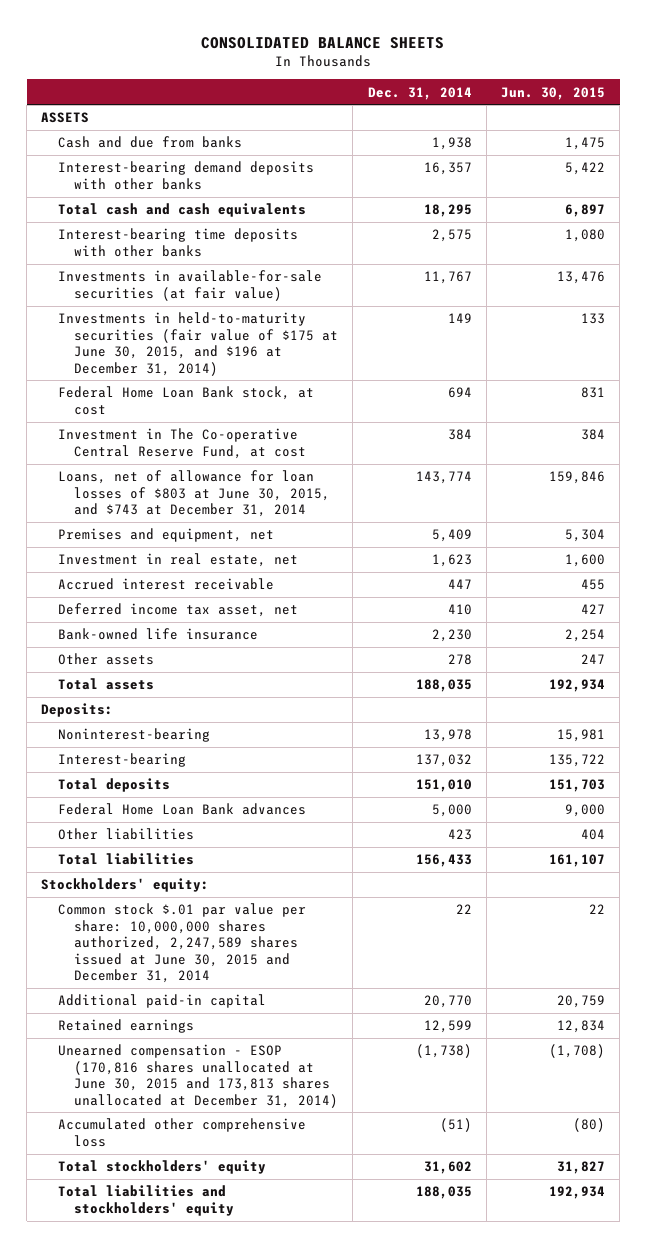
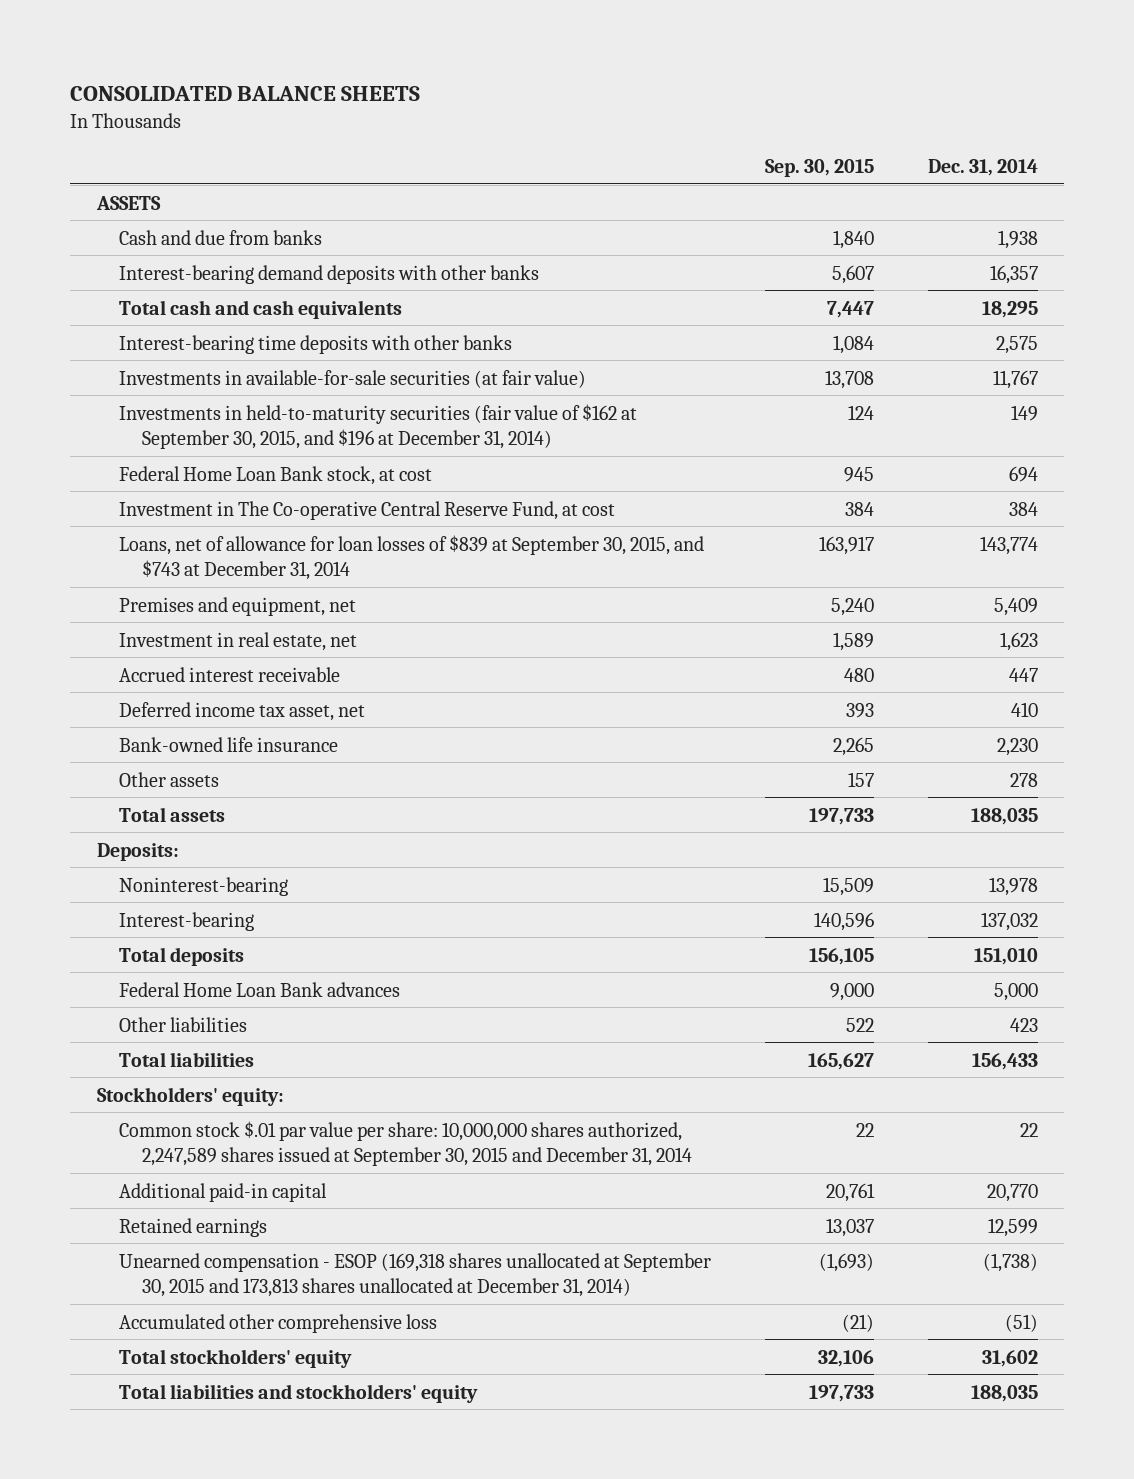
[500,86,605,100] Jun. 30, 2015 -> none
none -> [765,159,875,178] Sep. 30, 2015
[57,312,339,376] Investments in held-to-maturity securities (fair value of $175 at June 30, 2015, and $196 at December 31, 2014) -> [119,403,638,449] Investments in held-to-maturity securities (fair value of $162 at September 30, 2015, and $196 at December 31, 2014)
[57,470,331,518] Loans, net of allowance for loan losses of $803 at June 30, 2015, and $743 at December 31, 2014 -> [119,534,705,580] Loans, net of allowance for loan losses of $839 at September 30, 2015, and $743 at December 31, 2014
[57,903,306,984] Common stock $.01 par value per share: 10,000,000 shares authorized, 2,247,589 shares issued at June 30, 2015 and December 31, 2014 -> [119,1120,693,1166] Common stock $.01 par value per share: 10,000,000 shares authorized, 2,247,589 shares issued at September 30, 2015 and December 31, 2014
[57,1044,339,1108] Unearned compensation - ESOP (170,816 shares unallocated at June 30, 2015 and 173,813 shares unallocated at December 31, 2014) -> [119,1252,712,1297] Unearned compensation - ESOP (169,318 shares unallocated at September 30, 2015 and 173,813 shares unallocated at December 31, 2014)

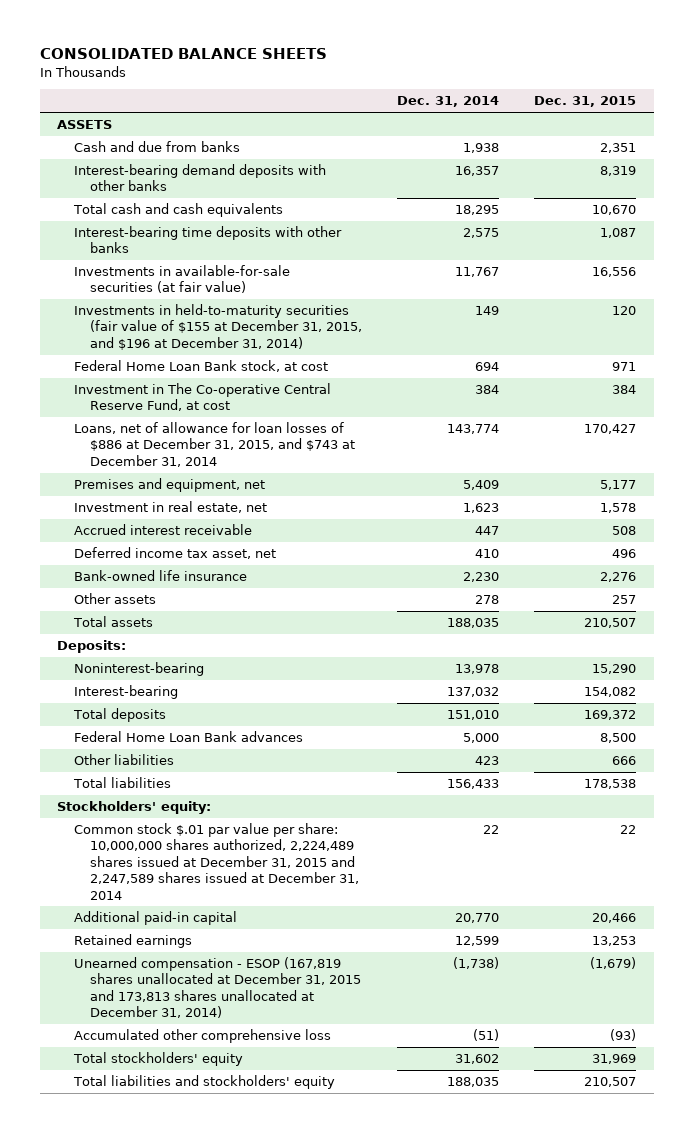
[765,159,875,178] Sep. 30, 2015 -> none
none -> [534,96,637,108] Dec. 31, 2015
[119,403,638,449] Investments in held-to-maturity securities (fair value of $162 at September 30, 2015, and $196 at December 31, 2014) -> [73,304,363,350] Investments in held-to-maturity securities (fair value of $155 at December 31, 2015, and $196 at December 31, 2014)
[119,534,705,580] Loans, net of allowance for loan losses of $839 at September 30, 2015, and $743 at December 31, 2014 -> [73,422,356,467] Loans, net of allowance for loan losses of $886 at December 31, 2015, and $743 at December 31, 2014
[119,1120,693,1166] Common stock $.01 par value per share: 10,000,000 shares authorized, 2,247,589 shares issued at September 30, 2015 and December 31, 2014 -> [73,823,360,900] Common stock $.01 par value per share: 10,000,000 shares authorized, 2,224,489 shares issued at December 31, 2015 and 2,247,589 shares issued at December 31, 2014
[119,1252,712,1297] Unearned compensation - ESOP (169,318 shares unallocated at September 30, 2015 and 173,813 shares unallocated at December 31, 2014) -> [73,957,362,1019] Unearned compensation - ESOP (167,819 shares unallocated at December 31, 2015 and 173,813 shares unallocated at December 31, 2014)

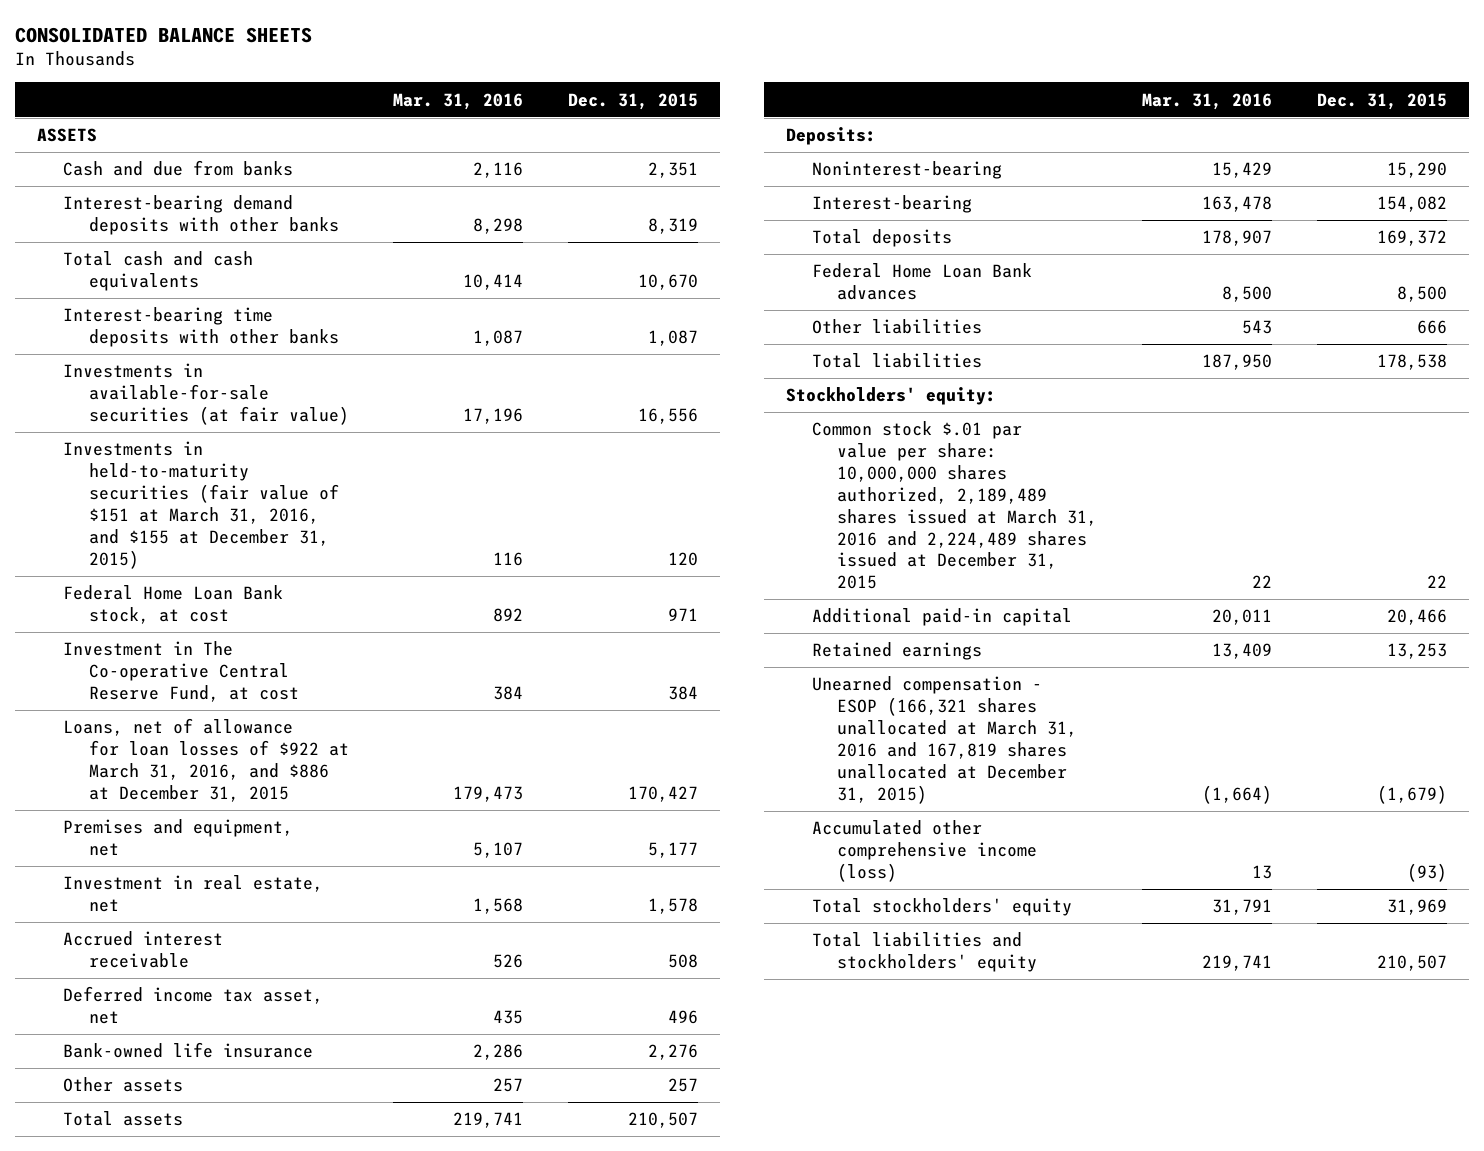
[397,96,500,108] Dec. 31, 2014 -> none
none -> [393,92,524,110] Mar. 31, 2016
[73,304,363,350] Investments in held-to-maturity securities (fair value of $155 at December 31, 2015, and $196 at December 31, 2014) -> [63,441,339,569] Investments in held-to-maturity securities (fair value of $151 at March 31, 2016, and $155 at December 31, 2015)
[73,422,356,467] Loans, net of allowance for loan losses of $886 at December 31, 2015, and $743 at December 31, 2014 -> [63,718,349,802] Loans, net of allowance for loan losses of $922 at March 31, 2016, and $886 at December 31, 2015
[73,823,360,900] Common stock $.01 par value per share: 10,000,000 shares authorized, 2,224,489 shares issued at December 31, 2015 and 2,247,589 shares issued at December 31, 2014 -> [811,421,1098,590] Common stock $.01 par value per share: 10,000,000 shares authorized, 2,189,489 shares issued at March 31, 2016 and 2,224,489 shares issued at December 31, 2015
[73,957,362,1019] Unearned compensation - ESOP (167,819 shares unallocated at December 31, 2015 and 173,813 shares unallocated at December 31, 2014) -> [811,676,1078,804] Unearned compensation - ESOP (166,321 shares unallocated at March 31, 2016 and 167,819 shares unallocated at December 31, 2015)
[73,1029,331,1044] Accumulated other comprehensive loss -> [811,820,1038,882] Accumulated other comprehensive income (loss)

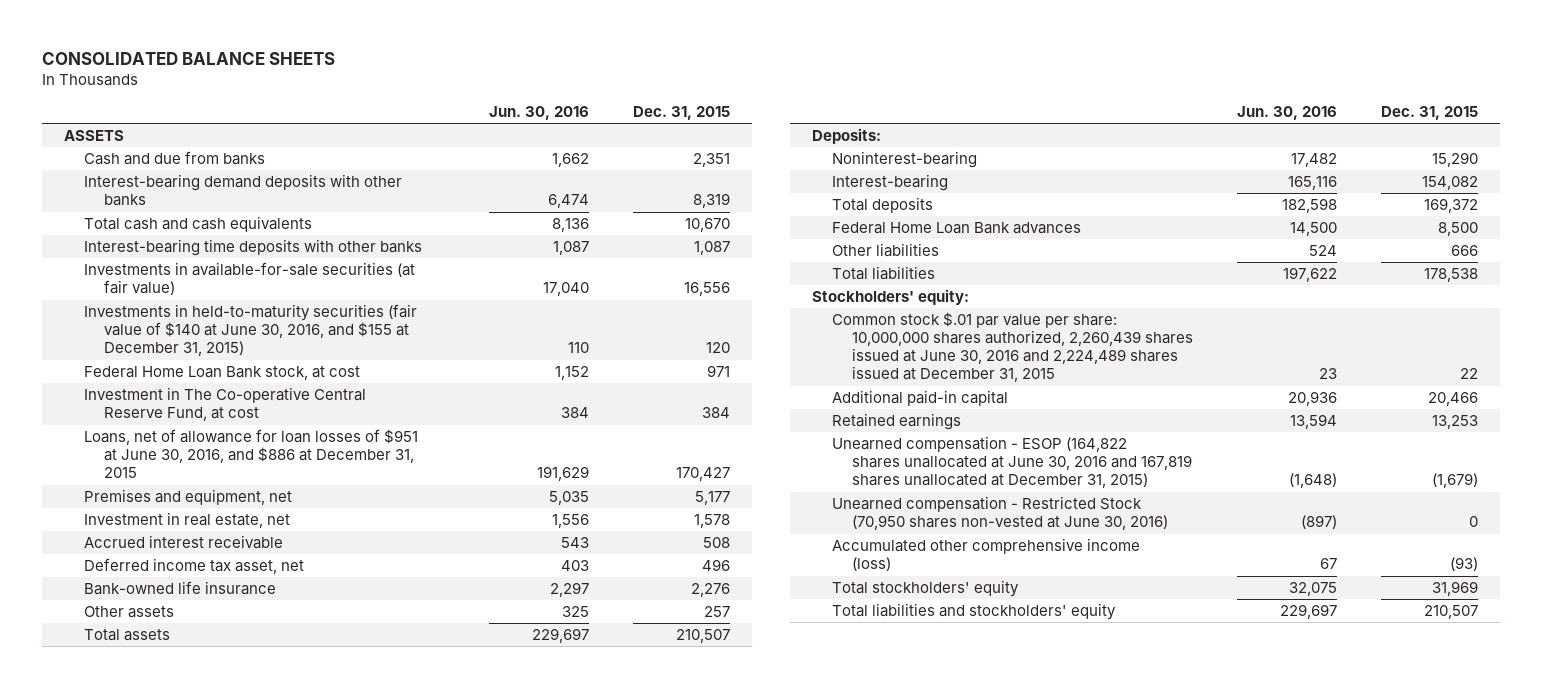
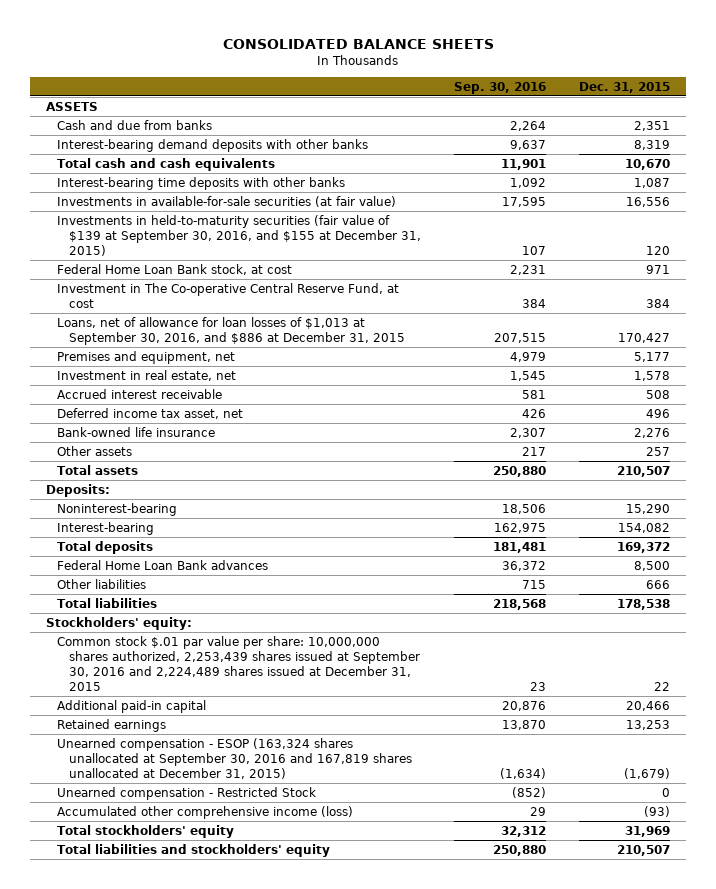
[489,106,590,121] Jun. 30, 2016 -> none
none -> [453,81,546,94] Sep. 30, 2016
[83,304,417,357] Investments in held-to-maturity securities (fair value of $140 at June 30, 2016, and $155 at December 31, 2015) -> [57,214,421,256] Investments in held-to-maturity securities (fair value of $139 at September 30, 2016, and $155 at December 31, 2015)
[83,429,418,479] Loans, net of allowance for loan losses of $951 at June 30, 2016, and $886 at December 31, 2015 -> [57,316,405,345] Loans, net of allowance for loan losses of $1,013 at September 30, 2016, and $886 at December 31, 2015
[831,312,1193,383] Common stock $.01 par value per share: 10,000,000 shares authorized, 2,260,439 shares issued at June 30, 2016 and 2,224,489 shares issued at December 31, 2015 -> [57,635,420,691] Common stock $.01 par value per share: 10,000,000 shares authorized, 2,253,439 shares issued at September 30, 2016 and 2,224,489 shares issued at December 31, 2015
[831,436,1192,489] Unearned compensation - ESOP (164,822 shares unallocated at June 30, 2016 and 167,819 shares unallocated at December 31, 2015) -> [57,737,412,779] Unearned compensation - ESOP (163,324 shares unallocated at September 30, 2016 and 167,819 shares unallocated at December 31, 2015)
[831,496,1168,531] Unearned compensation - Restricted Stock (70,950 shares non-vested at June 30, 2016) -> [57,786,317,800] Unearned compensation - Restricted Stock

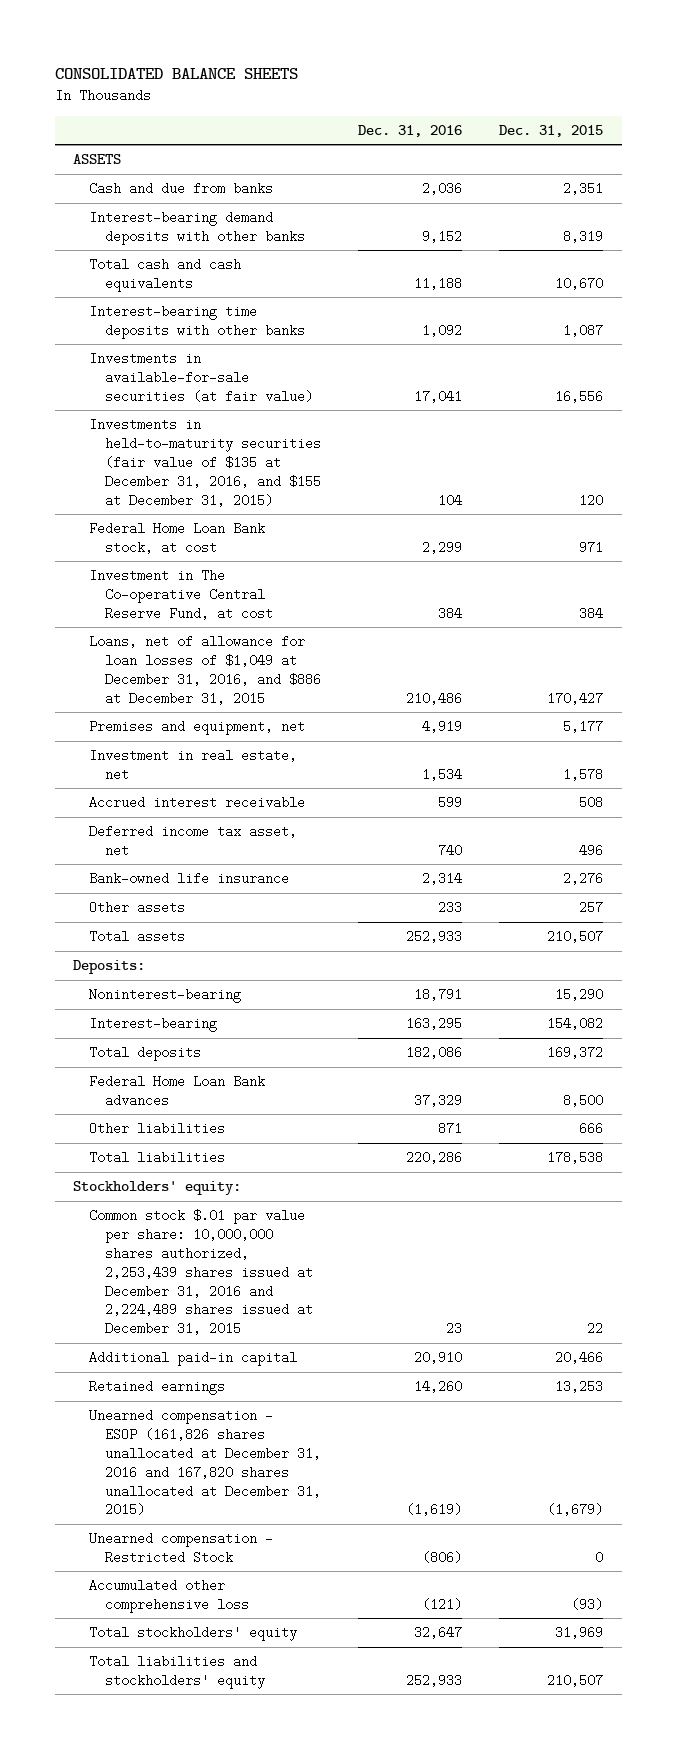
[453,81,546,94] Sep. 30, 2016 -> none
none -> [358,124,463,137] Dec. 31, 2016
[57,214,421,256] Investments in held-to-maturity securities (fair value of $139 at September 30, 2016, and $155 at December 31, 2015) -> [89,418,322,507] Investments in held-to-maturity securities (fair value of $135 at December 31, 2016, and $155 at December 31, 2015)
[57,316,405,345] Loans, net of allowance for loan losses of $1,013 at September 30, 2016, and $886 at December 31, 2015 -> [89,635,322,705] Loans, net of allowance for loan losses of $1,049 at December 31, 2016, and $886 at December 31, 2015
[57,635,420,691] Common stock $.01 par value per share: 10,000,000 shares authorized, 2,253,439 shares issued at September 30, 2016 and 2,224,489 shares issued at December 31, 2015 -> [89,1209,314,1336] Common stock $.01 par value per share: 10,000,000 shares authorized, 2,253,439 shares issued at December 31, 2016 and 2,224,489 shares issued at December 31, 2015
[57,737,412,779] Unearned compensation - ESOP (163,324 shares unallocated at September 30, 2016 and 167,819 shares unallocated at December 31, 2015) -> [89,1409,322,1517] Unearned compensation - ESOP (161,826 shares unallocated at December 31, 2016 and 167,820 shares unallocated at December 31, 2015)
[57,805,354,819] Accumulated other comprehensive income (loss) -> [89,1579,250,1613] Accumulated other comprehensive loss

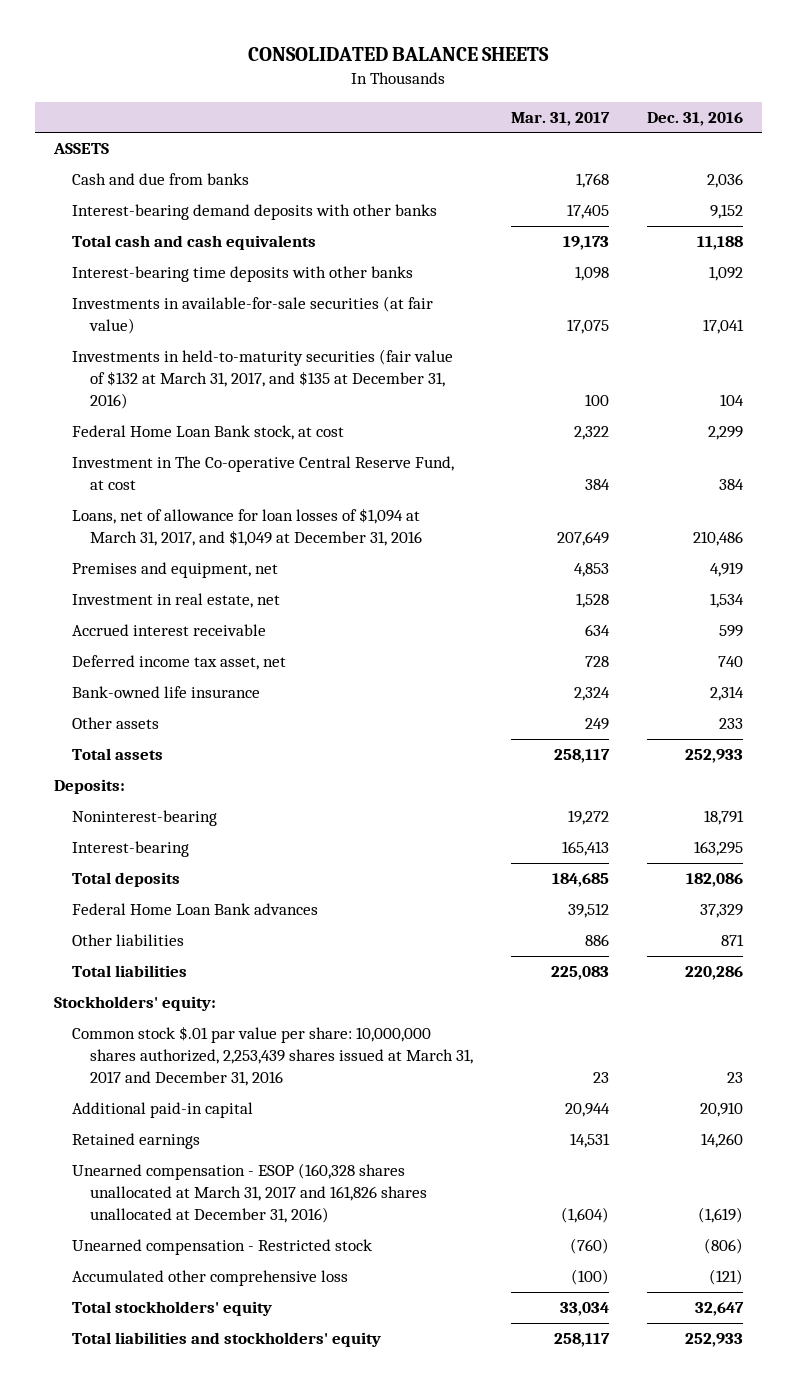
[499,124,604,137] Dec. 31, 2015 -> none
none -> [510,111,610,126] Mar. 31, 2017
[89,418,322,507] Investments in held-to-maturity securities (fair value of $135 at December 31, 2016, and $155 at December 31, 2015) -> [71,349,453,409] Investments in held-to-maturity securities (fair value of $132 at March 31, 2017, and $135 at December 31, 2016)
[89,635,322,705] Loans, net of allowance for loan losses of $1,049 at December 31, 2016, and $886 at December 31, 2015 -> [71,508,422,547] Loans, net of allowance for loan losses of $1,094 at March 31, 2017, and $1,049 at December 31, 2016
[89,1209,314,1336] Common stock $.01 par value per share: 10,000,000 shares authorized, 2,253,439 shares issued at December 31, 2016 and 2,224,489 shares issued at December 31, 2015 -> [71,1026,473,1086] Common stock $.01 par value per share: 10,000,000 shares authorized, 2,253,439 shares issued at March 31, 2017 and December 31, 2016
[89,1409,322,1517] Unearned compensation - ESOP (161,826 shares unallocated at December 31, 2016 and 167,820 shares unallocated at December 31, 2015) -> [71,1163,427,1223] Unearned compensation - ESOP (160,328 shares unallocated at March 31, 2017 and 161,826 shares unallocated at December 31, 2016)
[89,1532,274,1564] Unearned compensation - Restricted Stock -> [71,1239,372,1256] Unearned compensation - Restricted stock

